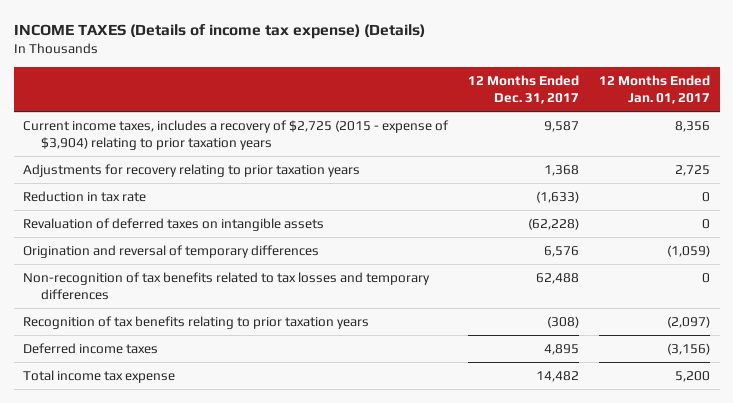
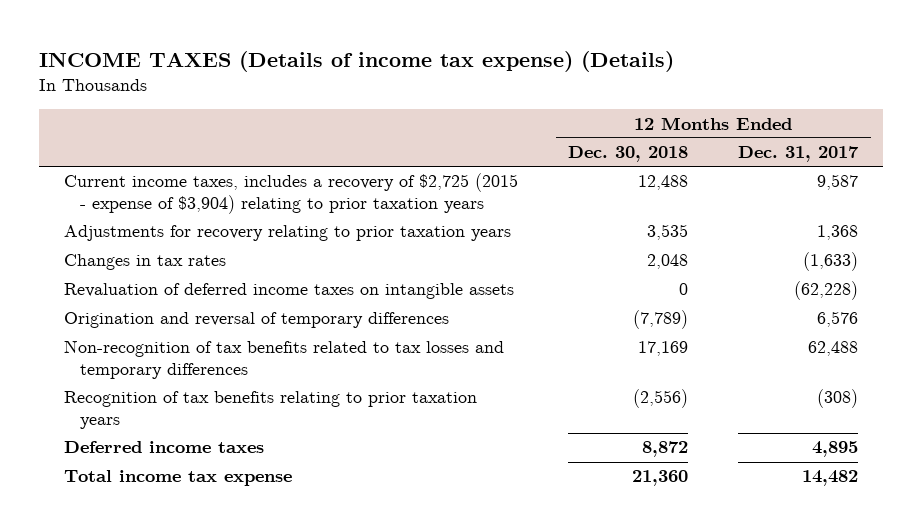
[598,74,710,105] 12 Months Ended Jan. 01, 2017 -> none
none -> [568,146,689,163] Dec. 30, 2018
[23,190,147,202] Reduction in tax rate -> [64,254,227,271] Changes in tax rates
[23,217,325,231] Revaluation of deferred taxes on intangible assets -> [64,283,515,300] Revaluation of deferred income taxes on intangible assets

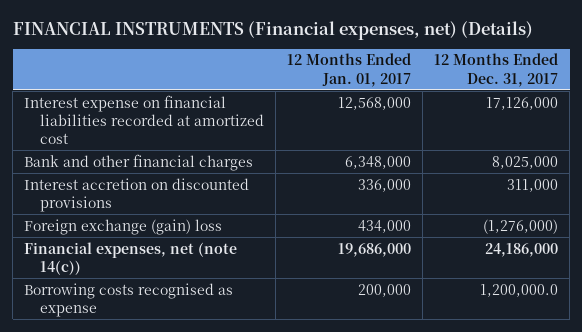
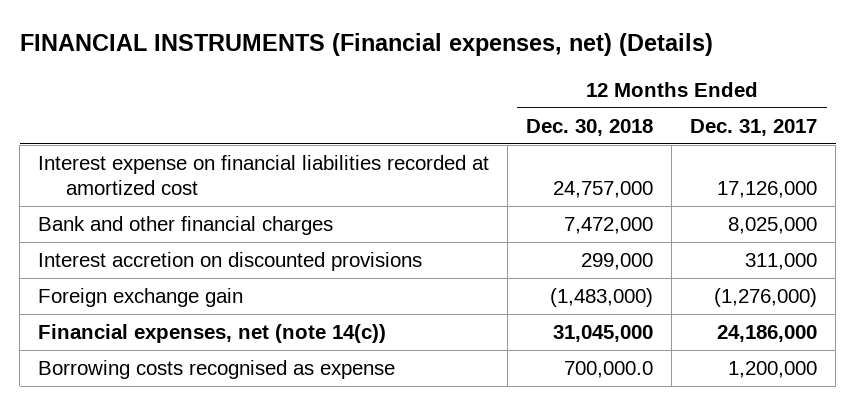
[286,53,411,87] 12 Months Ended Jan. 01, 2017 -> none
none -> [526,118,654,136] Dec. 30, 2018
[24,218,223,235] Foreign exchange (gain) loss -> [38,288,244,308] Foreign exchange gain
[480,283,559,297] 1,200,000.0 -> [728,361,818,379] 1,200,000

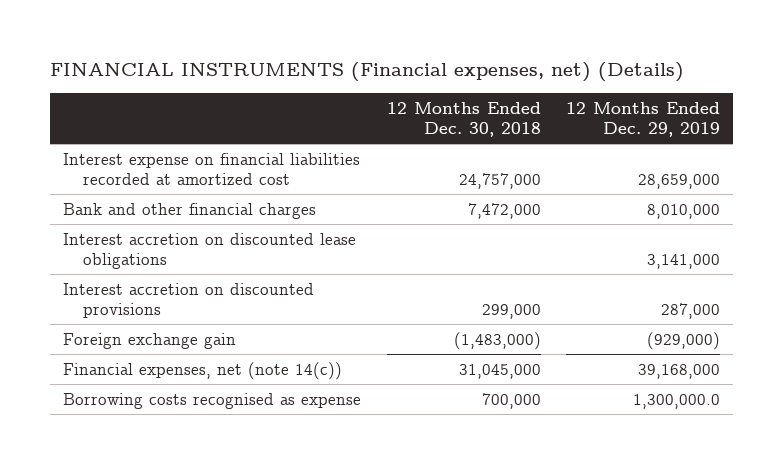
[690,118,818,136] Dec. 31, 2017 -> none
none -> [566,101,721,137] 12 Months Ended Dec. 29, 2019
none -> [63,232,357,269] Interest accretion on discounted lease obligations
[564,361,654,379] 700,000.0 -> [481,392,541,409] 700,000

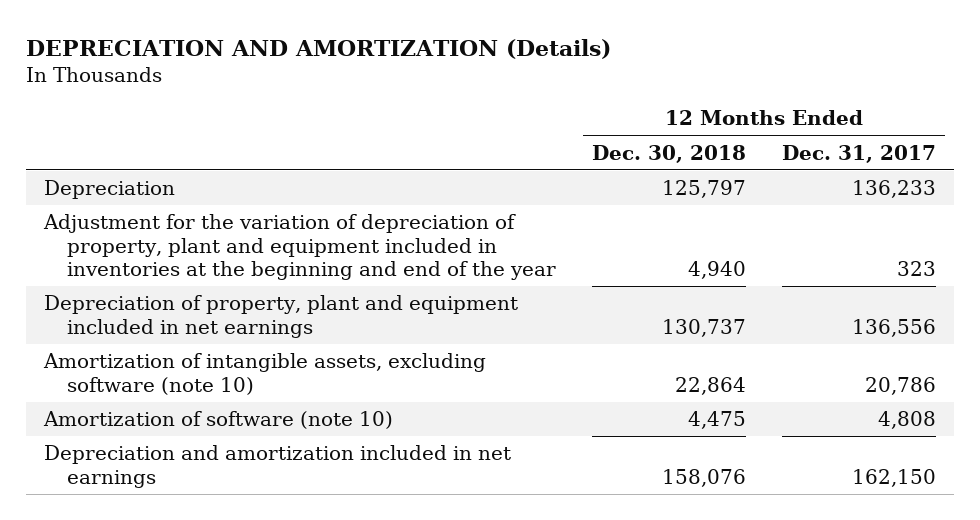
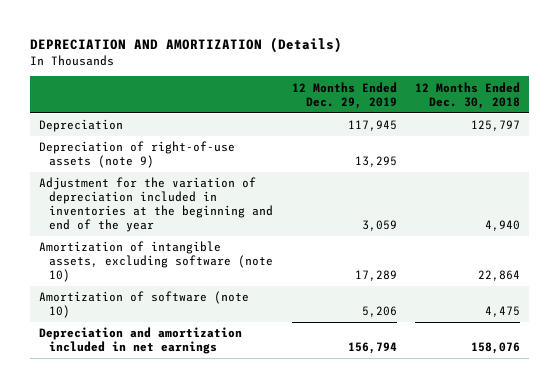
[782,144,937,163] Dec. 31, 2017 -> none
none -> [291,81,397,109] 12 Months Ended Dec. 29, 2019
[43,295,518,338] Depreciation of property, plant and equipment included in net earnings -> none
none -> [39,141,236,169] Depreciation of right-of-use assets (note 9)
[42,214,556,281] Adjustment for the variation of depreciation of property, plant and equipment included in inventories at the beginning and end of the year -> [39,177,274,233] Adjustment for the variation of depreciation included in inventories at the beginning and end of the year

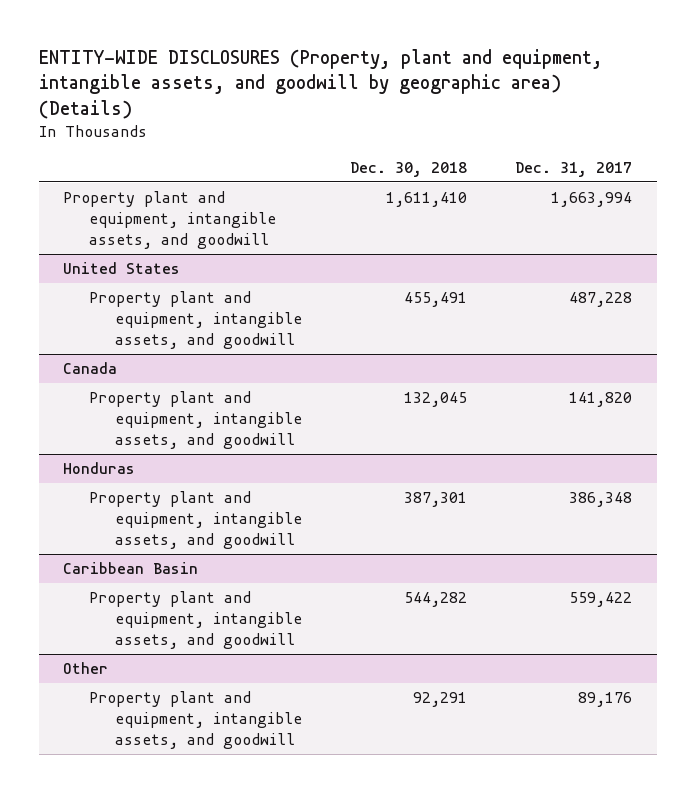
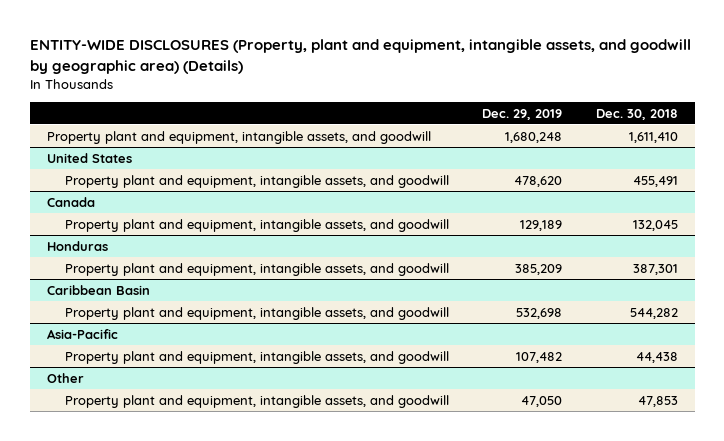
[515,162,633,178] Dec. 31, 2017 -> none
none -> [482,108,563,120] Dec. 29, 2019
none -> [46,328,118,339] Asia-Pacific
none -> [64,350,449,364] Property plant and equipment, intangible assets, and goodwill
[412,692,467,708] 92,291 -> [637,395,678,407] 47,853

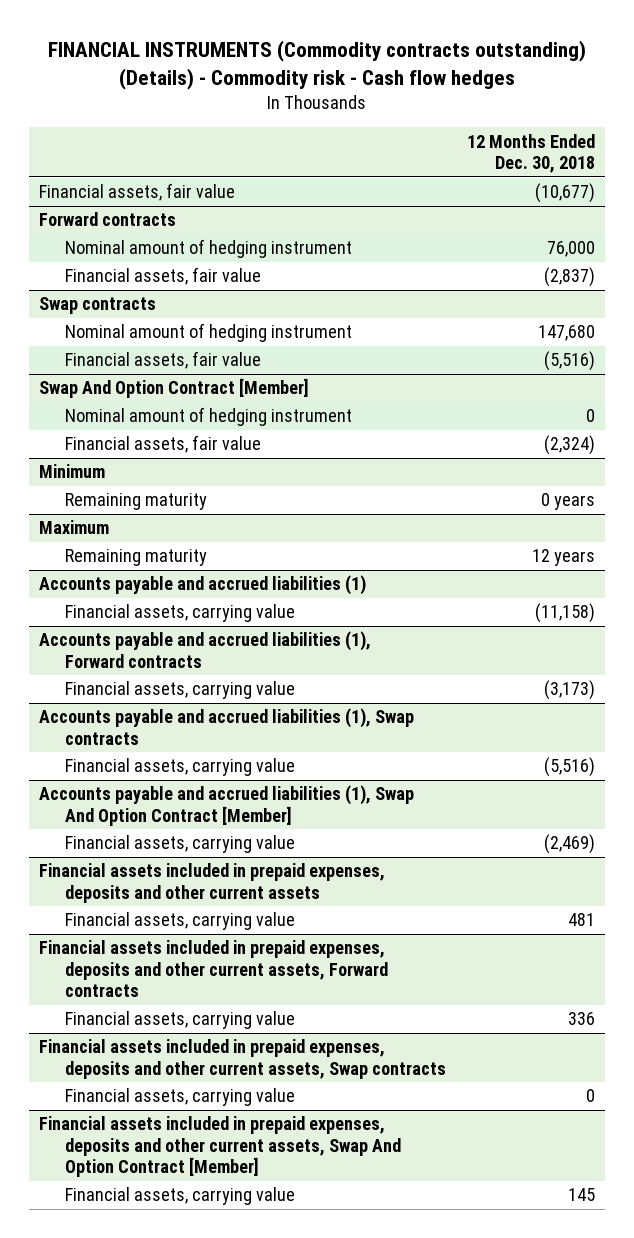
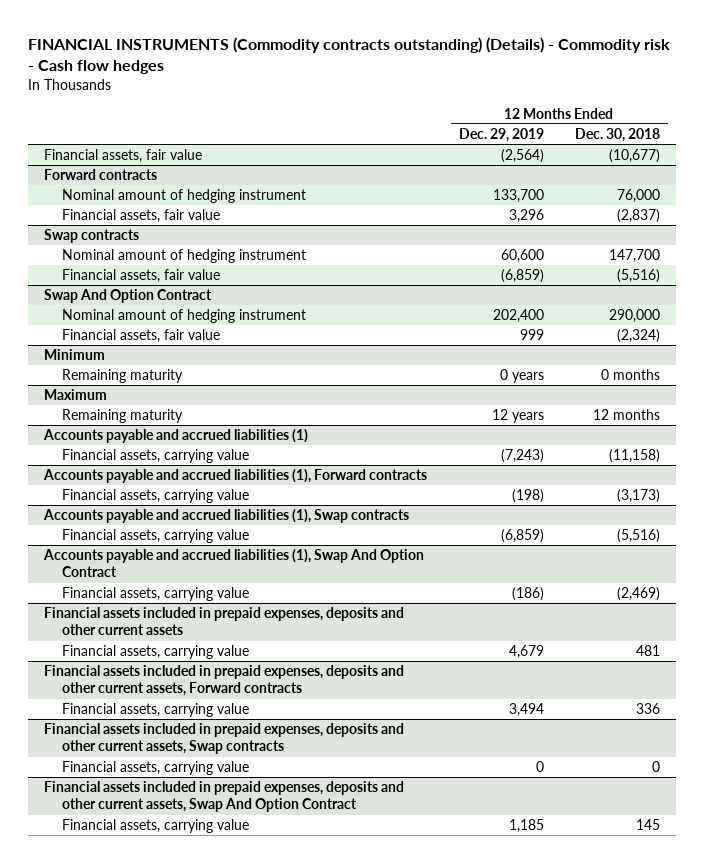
none -> [458,128,544,143] Dec. 29, 2019
[537,325,595,342] 147,680 -> [609,249,661,264] 147,700
[39,378,310,399] Swap And Option Contract [Member] -> [43,289,212,304] Swap And Option Contract
[585,409,595,423] 0 -> [609,309,661,324] 290,000
[540,493,595,511] 0 years -> [601,369,661,381] 0 months
[531,549,595,567] 12 years -> [593,409,661,421] 12 months
[39,785,415,826] Accounts payable and accrued liabilities (1), Swap And Option Contract [Member] -> [42,549,424,578] Accounts payable and accrued liabilities (1), Swap And Option Contract
[39,1116,402,1178] Financial assets included in prepaid expenses, deposits and other current assets, Swap And Option Contract [Member] -> [43,781,404,813] Financial assets included in prepaid expenses, deposits and other current assets, Swap And Option Contract

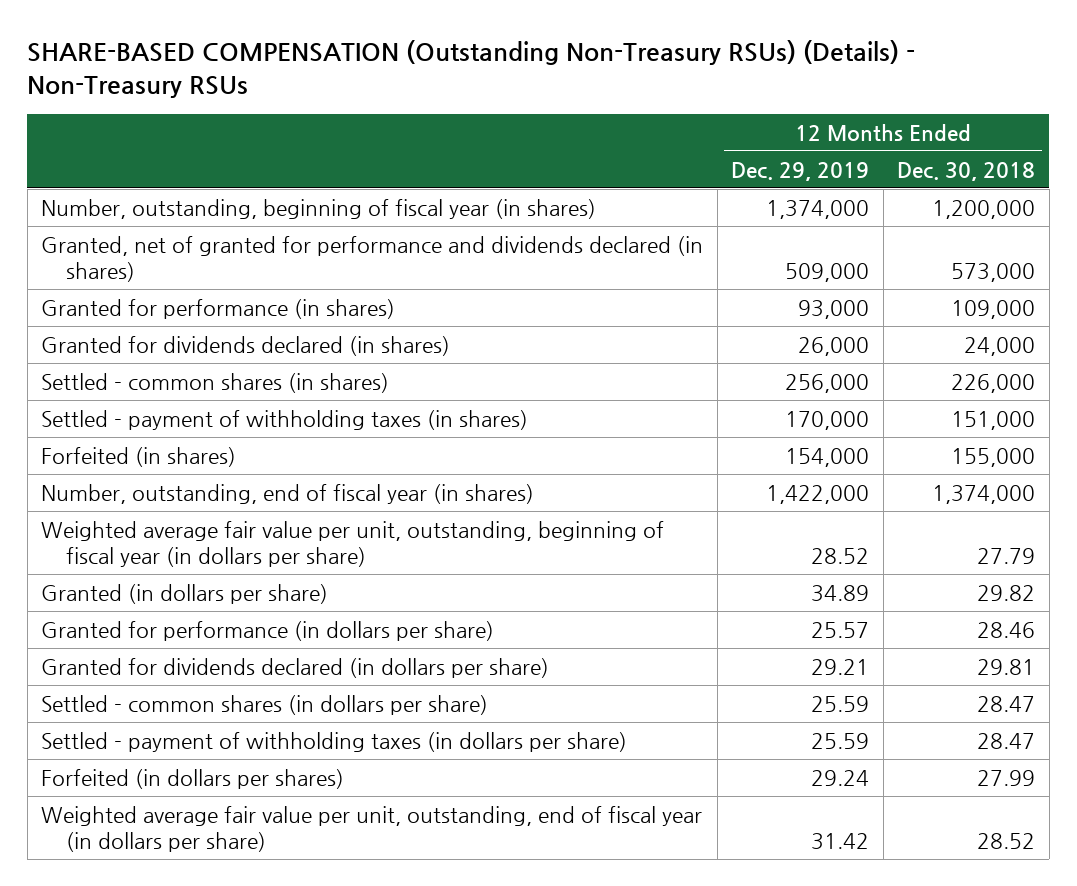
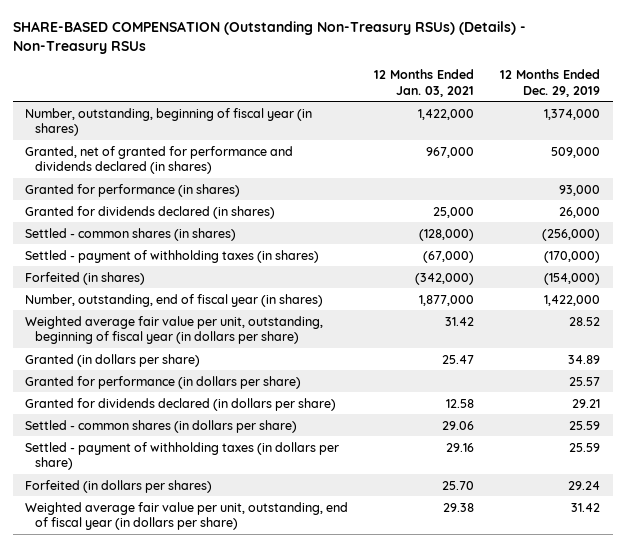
[897,161,1036,181] Dec. 30, 2018 -> none
none -> [374,68,475,97] 12 Months Ended Jan. 03, 2021
[785,373,870,393] 256,000 -> [542,228,601,241] (256,000)
[785,410,870,430] 170,000 -> [544,250,601,263] (170,000)
[785,447,870,467] 154,000 -> [544,272,601,285] (154,000)

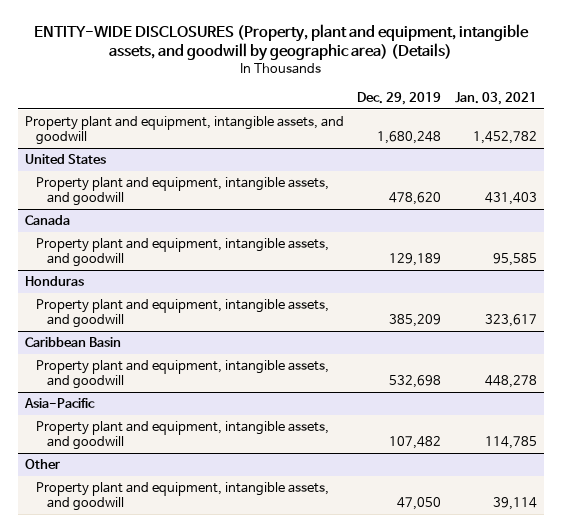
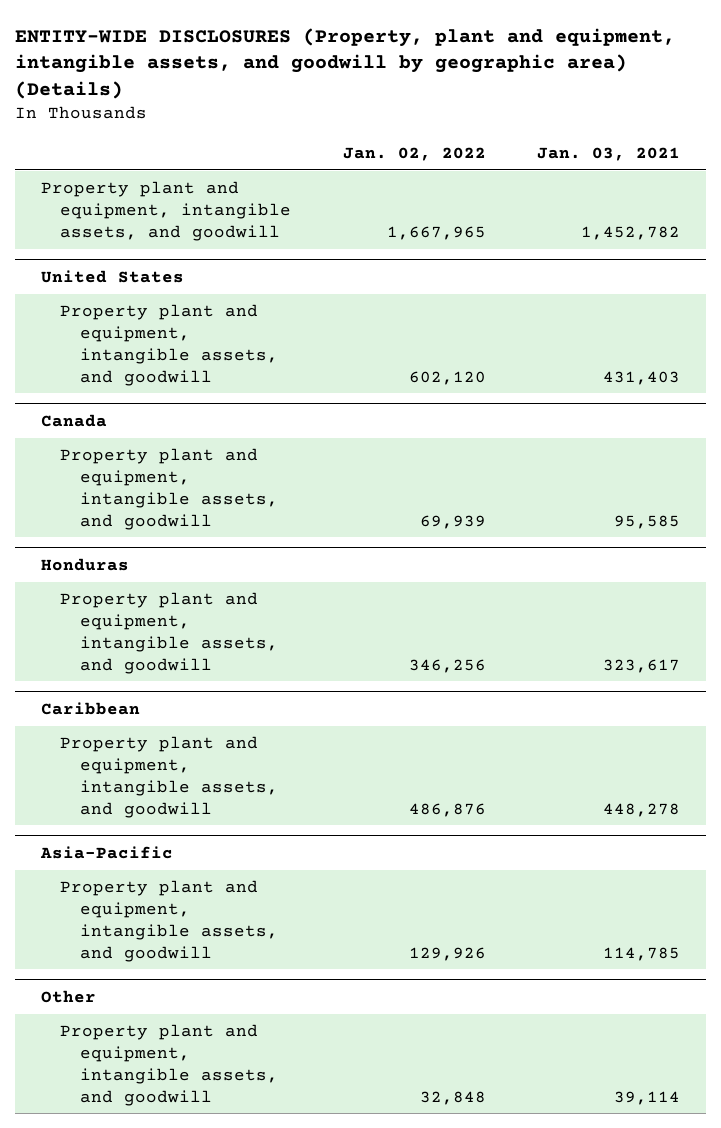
[357,91,442,105] Dec. 29, 2019 -> none
none -> [342,146,486,161] Jan. 02, 2022
[24,337,121,348] Caribbean Basin -> [40,701,140,715] Caribbean

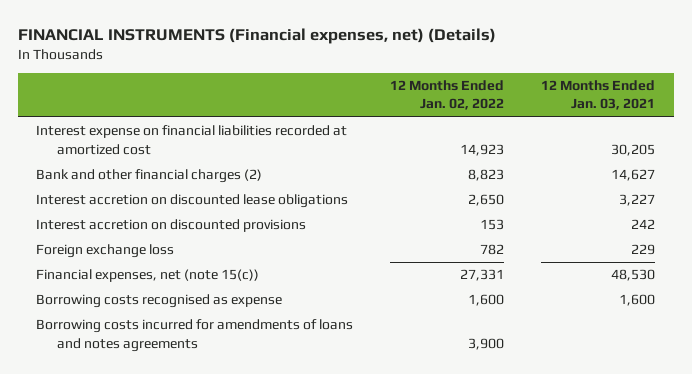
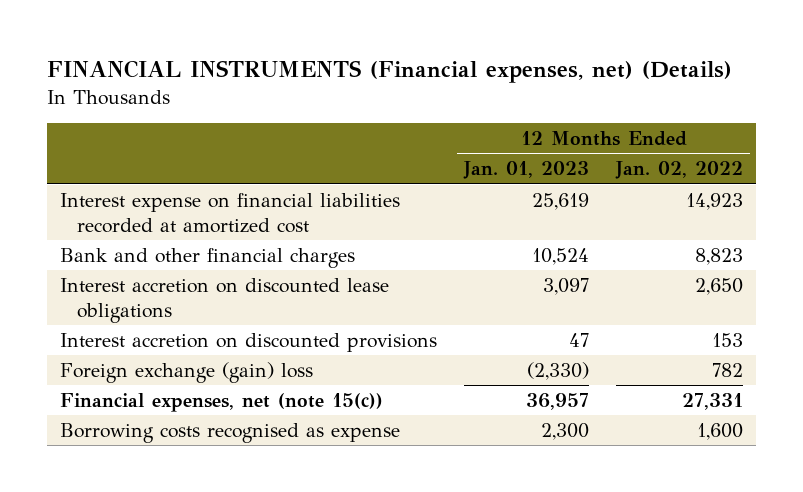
[541,80,656,111] 12 Months Ended Jan. 03, 2021 -> none
none -> [463,161,590,180] Jan. 01, 2023
[36,169,263,184] Bank and other financial charges (2) -> [60,247,356,268] Bank and other financial charges
[36,244,175,259] Foreign exchange loss -> [60,361,314,383] Foreign exchange (gain) loss
[36,319,354,352] Borrowing costs incurred for amendments of loans and notes agreements -> none

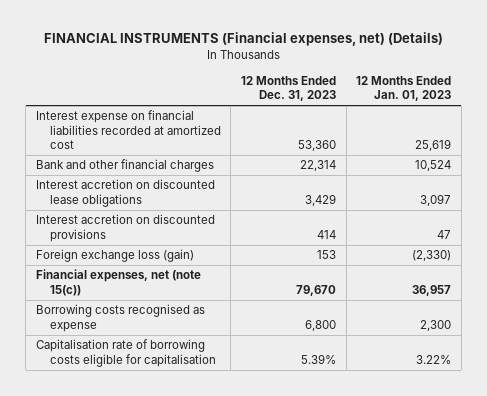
[614,161,743,180] Jan. 02, 2022 -> none
none -> [240,75,336,102] 12 Months Ended Dec. 31, 2023
[60,361,314,383] Foreign exchange (gain) loss -> [35,249,194,263] Foreign exchange loss (gain)
none -> [35,339,216,367] Capitalisation rate of borrowing costs eligible for capitalisation

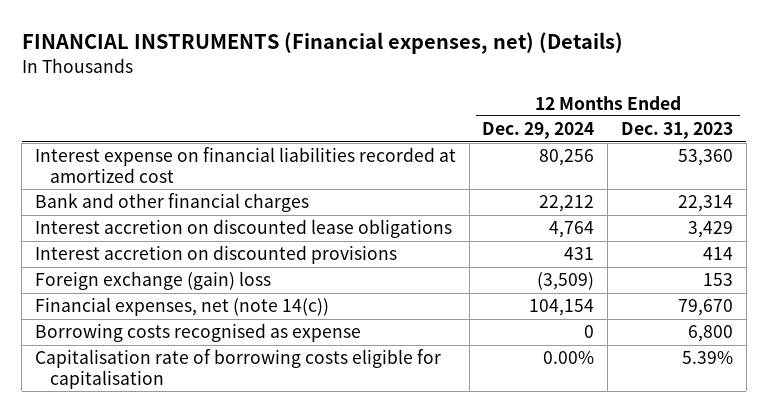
[356,75,452,102] 12 Months Ended Jan. 01, 2023 -> none
none -> [482,122,595,140] Dec. 29, 2024
[35,249,194,263] Foreign exchange loss (gain) -> [34,271,271,291] Foreign exchange (gain) loss
[35,269,201,296] Financial expenses, net (note 15(c)) -> [34,297,329,317] Financial expenses, net (note 14(c))

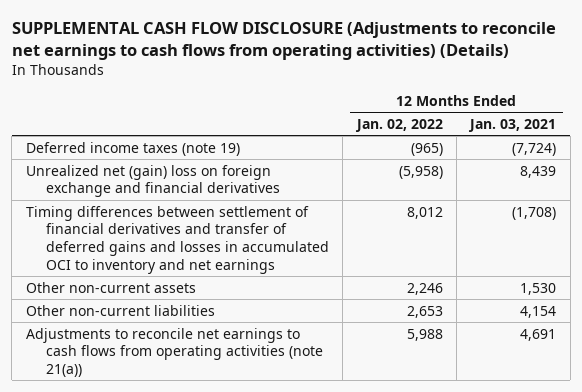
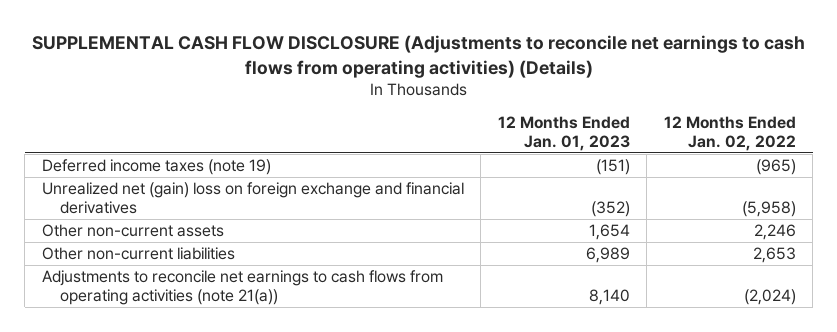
[468,118,557,132] Jan. 03, 2021 -> none
none -> [497,115,630,151] 12 Months Ended Jan. 01, 2023
[25,205,329,274] Timing differences between settlement of financial derivatives and transfer of deferred gains and losses in accumulated OCI to inventory and net earnings -> none
[406,328,443,341] 5,988 -> [743,288,796,305] (2,024)

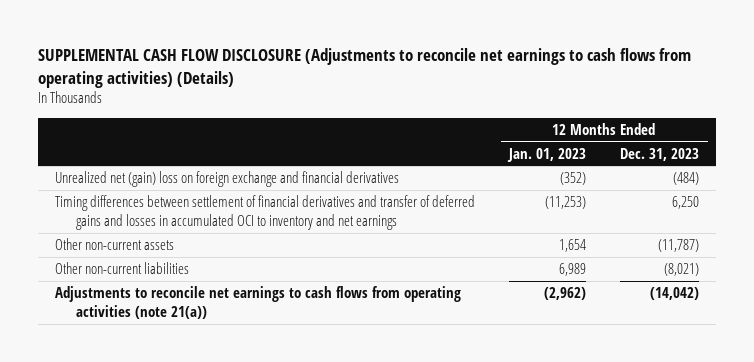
[663,115,796,151] 12 Months Ended Jan. 02, 2022 -> none
none -> [620,147,700,161] Dec. 31, 2023
[41,159,271,176] Deferred income taxes (note 19) -> none
none -> [55,195,476,230] Timing differences between settlement of financial derivatives and transfer of deferred gains and losses in accumulated OCI to inventory and net earnings
[588,288,630,305] 8,140 -> [544,287,587,301] (2,962)

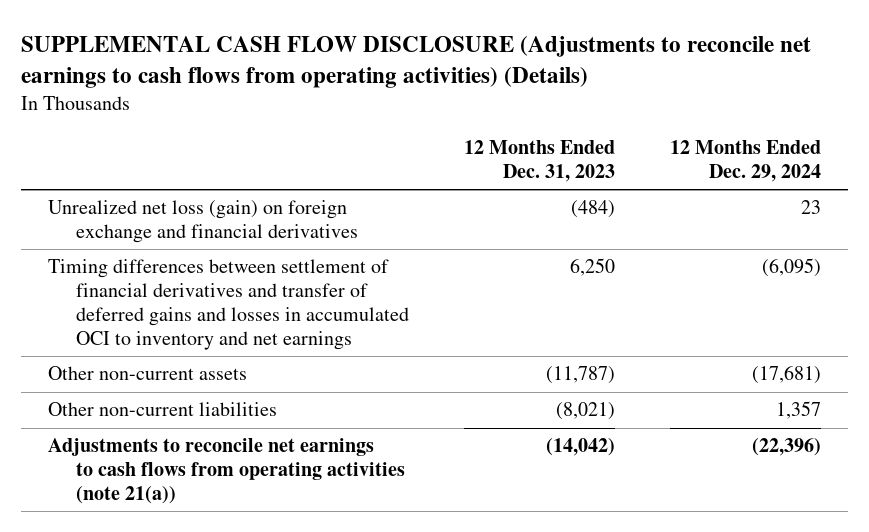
[507,147,587,162] Jan. 01, 2023 -> none
none -> [669,140,821,182] 12 Months Ended Dec. 29, 2024
[55,171,400,188] Unrealized net (gain) loss on foreign exchange and financial derivatives -> [48,200,358,244] Unrealized net loss (gain) on foreign exchange and financial derivatives

